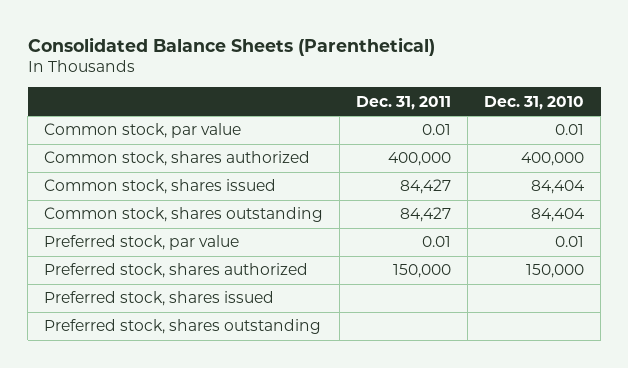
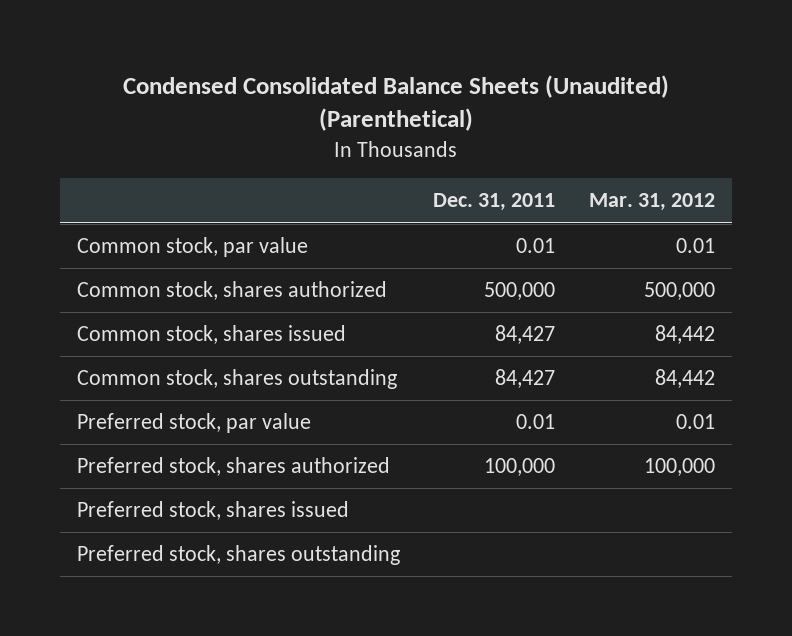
[27,36,435,56] Consolidated Balance Sheets (Parenthetical) -> [122,74,669,132] Condensed Consolidated Balance Sheets (Unaudited) (Parenthetical)
[484,95,585,110] Dec. 31, 2010 -> none
none -> [588,193,715,212] Mar. 31, 2012
[388,152,452,167] 400,000 -> [484,282,556,301] 500,000
[393,264,452,279] 150,000 -> [484,458,556,477] 100,000

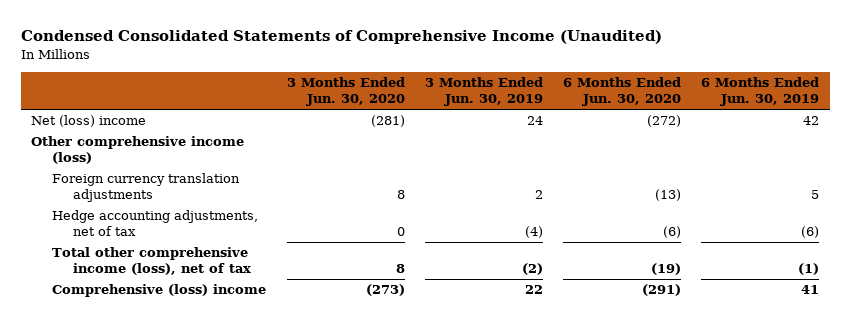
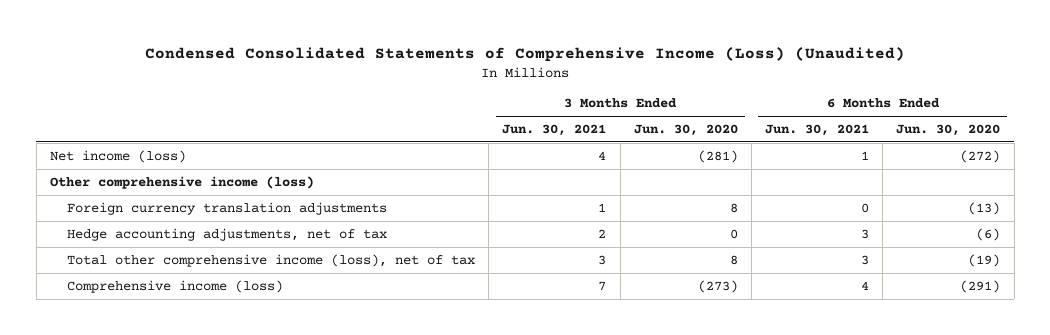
[21,30,663,45] Condensed Consolidated Statements of Comprehensive Income (Unaudited) -> [145,46,906,62] Condensed Consolidated Statements of Comprehensive Income (Loss) (Unaudited)
[424,77,543,107] 3 Months Ended Jun. 30, 2019 -> none
[701,77,820,107] 6 Months Ended Jun. 30, 2019 -> none
none -> [502,124,607,137] Jun. 30, 2021
none -> [765,124,870,137] Jun. 30, 2021
[31,115,147,128] Net (loss) income -> [49,149,186,163] Net income (loss)
[52,284,267,298] Comprehensive (loss) income -> [67,279,284,293] Comprehensive income (loss)

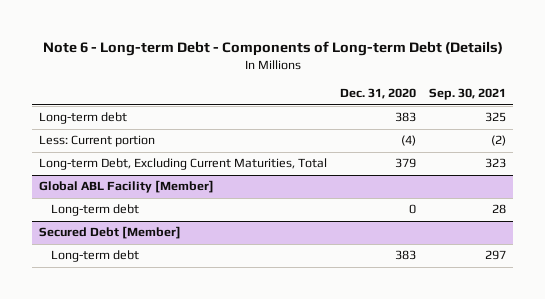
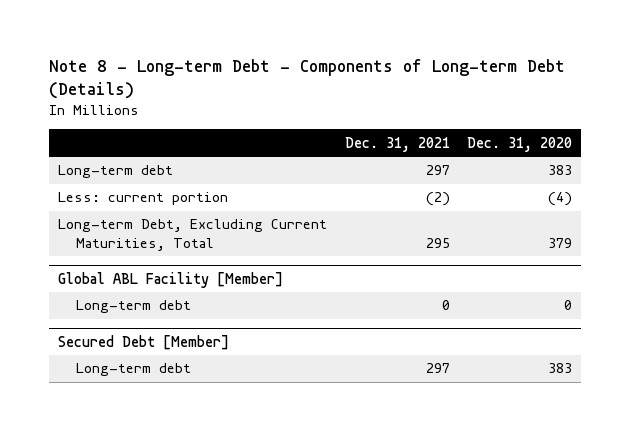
[42,41,503,57] Note 6 - Long-term Debt - Components of Long-term Debt (Details) -> [49,59,566,99] Note 8 - Long-term Debt - Components of Long-term Debt (Details)
[429,88,507,101] Sep. 30, 2021 -> none
none -> [344,136,450,152] Dec. 31, 2021
[39,135,156,148] Less: Current portion -> [58,192,229,206] Less: current portion

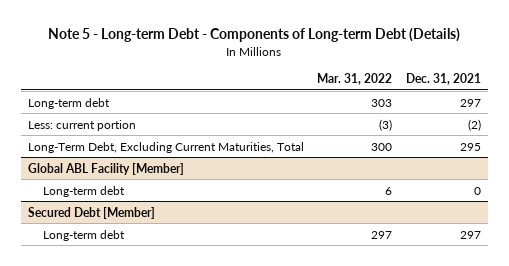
[49,59,566,99] Note 8 - Long-term Debt - Components of Long-term Debt (Details) -> [48,28,461,43] Note 5 - Long-term Debt - Components of Long-term Debt (Details)
[467,136,573,152] Dec. 31, 2020 -> none
none -> [317,73,393,86] Mar. 31, 2022
[58,219,328,251] Long-term Debt, Excluding Current Maturities, Total -> [27,141,304,153] Long-Term Debt, Excluding Current Maturities, Total

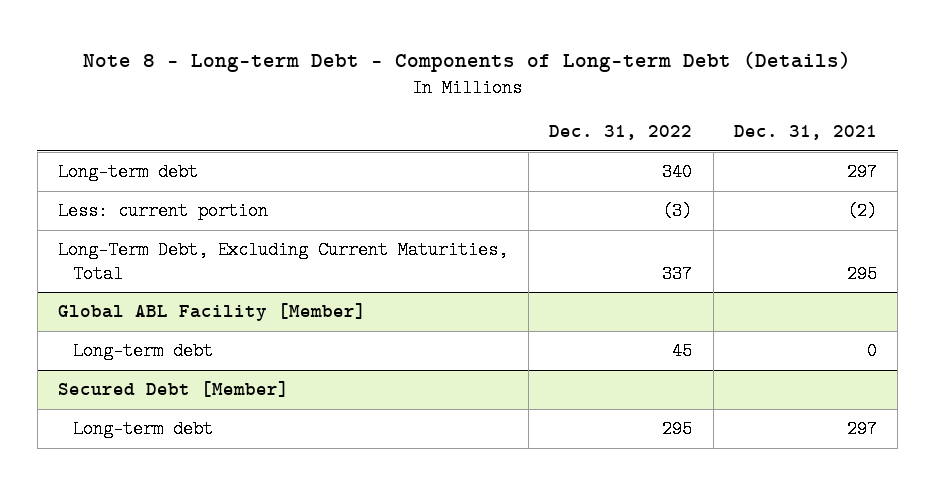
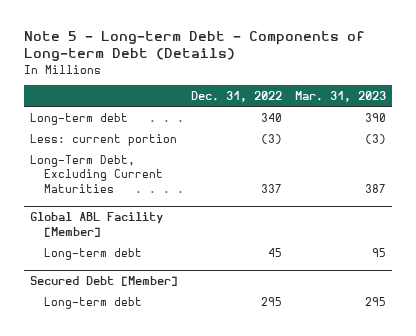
[83,50,852,72] Note 8 - Long-term Debt - Components of Long-term Debt (Details) -> [23,31,365,62] Note 5 - Long-term Debt - Components of Long-term Debt (Details)
[733,125,877,141] Dec. 31, 2021 -> none
none -> [294,90,386,102] Mar. 31, 2023
[57,241,508,283] Long-Term Debt, Excluding Current Maturities, Total -> [30,154,164,193] Long-Term Debt, Excluding Current Maturities

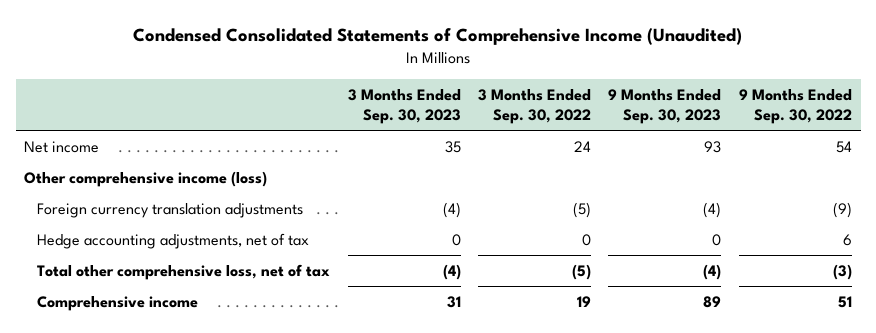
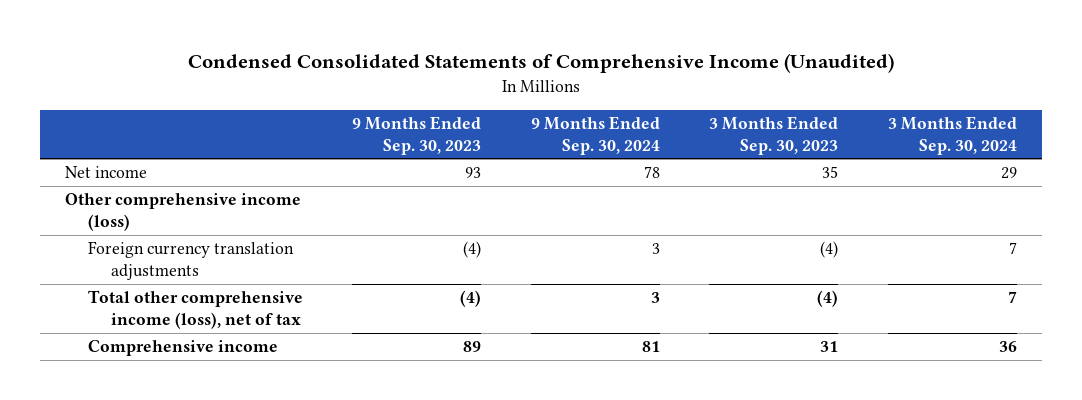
[478,88,592,124] 3 Months Ended Sep. 30, 2022 -> none
[738,88,852,124] 9 Months Ended Sep. 30, 2022 -> none
none -> [530,115,660,155] 9 Months Ended Sep. 30, 2024
none -> [887,115,1017,155] 3 Months Ended Sep. 30, 2024
[37,233,310,250] Hedge accounting adjustments, net of tax -> none
[37,264,331,281] Total other comprehensive loss, net of tax -> [87,290,303,330] Total other comprehensive income (loss), net of tax

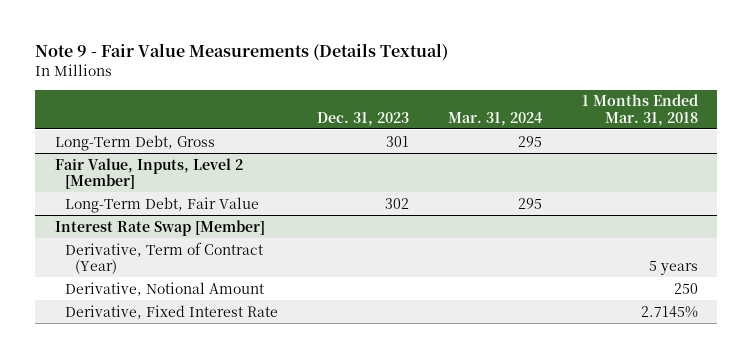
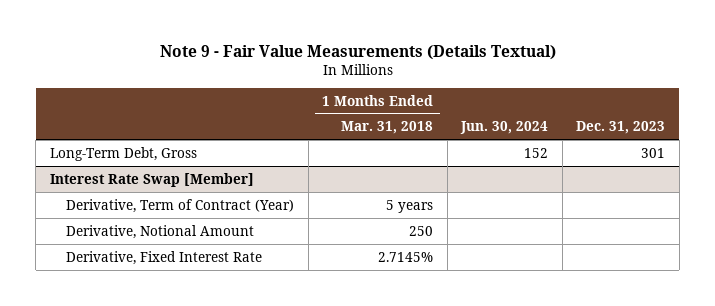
[448,111,543,126] Mar. 31, 2024 -> none
none -> [460,121,549,135] Jun. 30, 2024
[54,157,243,190] Fair Value, Inputs, Level 2 [Member] -> none
[64,196,259,213] Long-Term Debt, Fair Value -> none

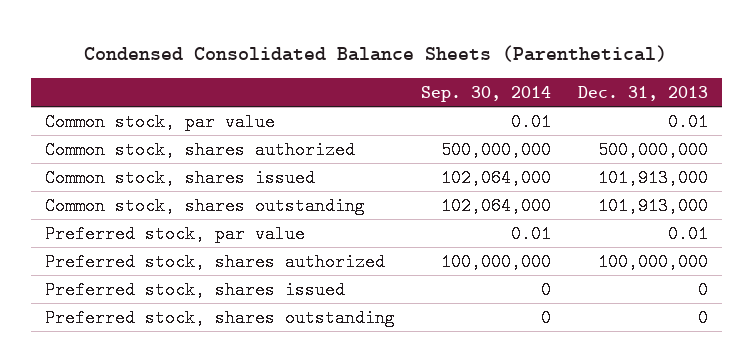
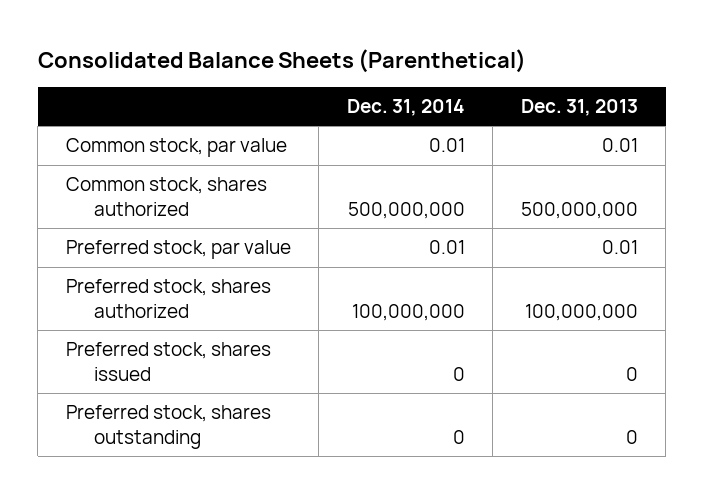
[84,44,668,62] Condensed Consolidated Balance Sheets (Parenthetical) -> [37,48,526,73] Consolidated Balance Sheets (Parenthetical)
[421,85,552,102] Sep. 30, 2014 -> none
none -> [346,99,465,117] Dec. 31, 2014
[44,168,315,187] Common stock, shares issued -> none
[44,196,365,215] Common stock, shares outstanding -> none

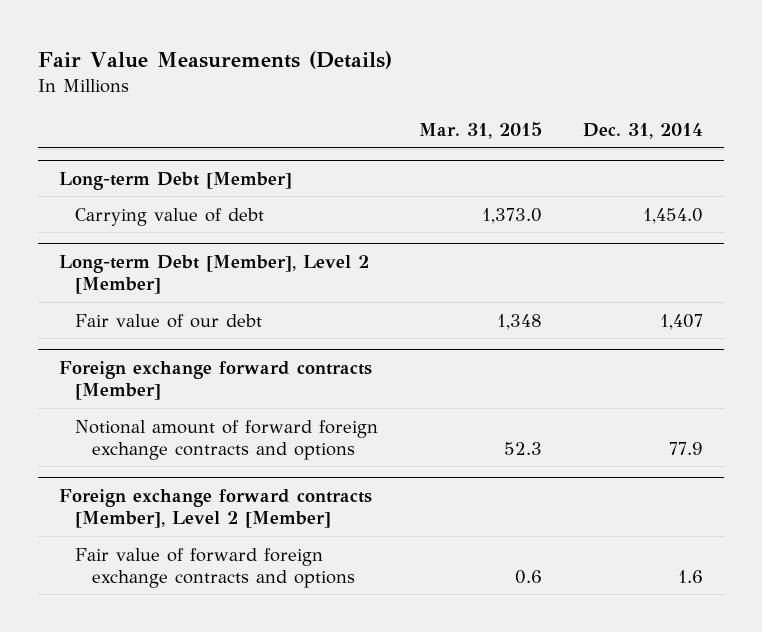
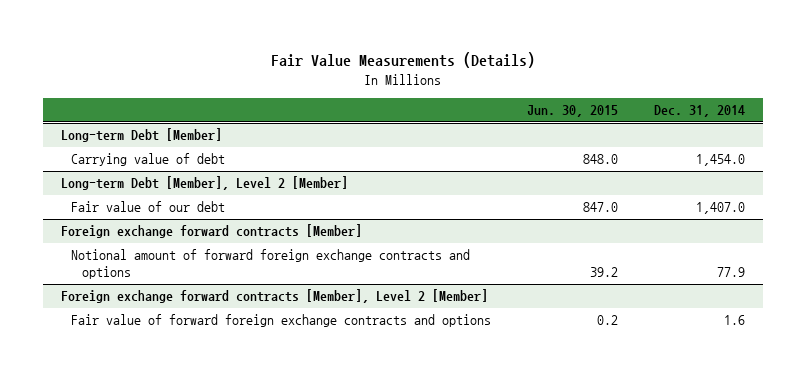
[419,121,543,139] Mar. 31, 2015 -> none
none -> [527,105,619,118] Jun. 30, 2015
[660,313,704,330] 1,407 -> [696,202,746,215] 1,407.0

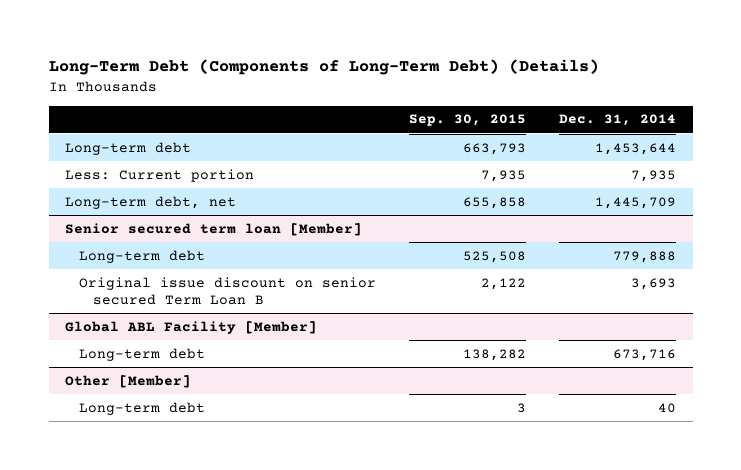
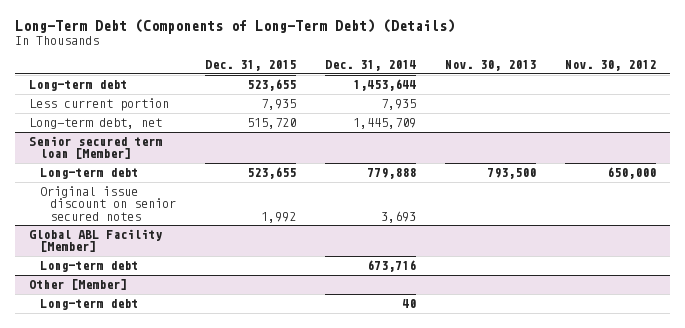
[409,114,527,127] Sep. 30, 2015 -> none
none -> [205,60,297,72] Dec. 31, 2015
none -> [445,60,537,72] Nov. 30, 2013
none -> [564,60,656,72] Nov. 30, 2012
[65,168,255,182] Less: Current portion -> [29,98,170,112] Less current portion
[79,276,377,305] Original issue discount on senior secured Term Loan B -> [39,186,177,221] Original issue discount on senior secured notes

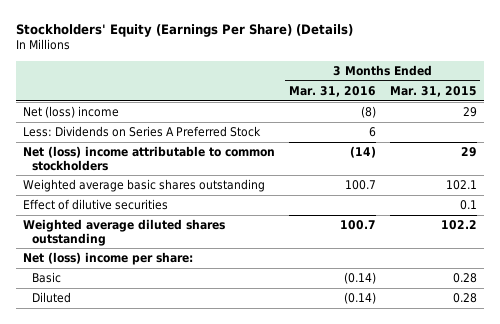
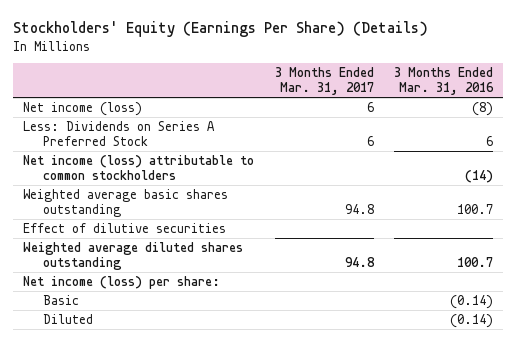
[389,85,477,97] Mar. 31, 2015 -> none
none -> [274,67,374,96] 3 Months Ended Mar. 31, 2017
[22,106,119,119] Net (loss) income -> [23,102,143,117] Net income (loss)
[22,146,275,171] Net (loss) income attributable to common stockholders -> [23,155,255,180] Net income (loss) attributable to common stockholders
[22,252,193,266] Net (loss) income per share: -> [23,276,221,290] Net income (loss) per share:

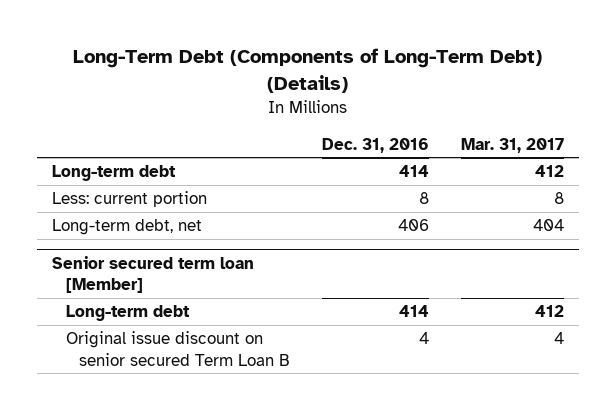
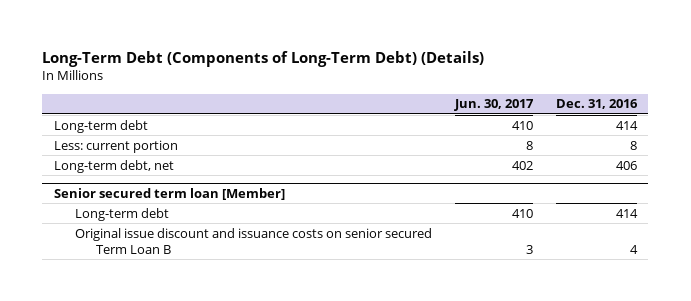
[460,137,564,153] Mar. 31, 2017 -> none
none -> [453,99,534,112] Jun. 30, 2017
[65,331,291,366] Original issue discount on senior secured Term Loan B -> [74,227,432,254] Original issue discount and issuance costs on senior secured Term Loan B

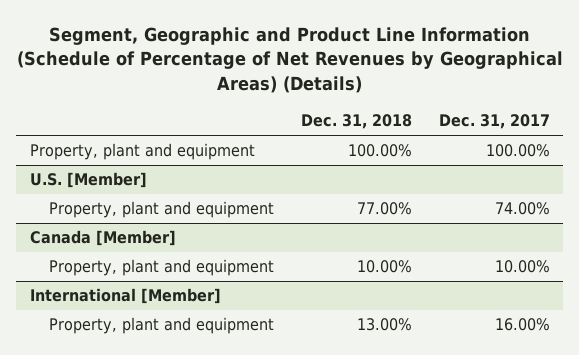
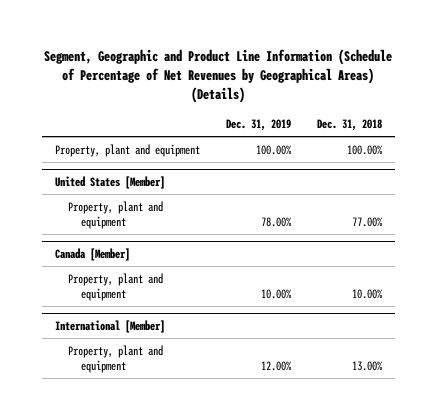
[438,114,550,130] Dec. 31, 2017 -> none
none -> [225,118,291,131] Dec. 31, 2019
[29,172,147,189] U.S. [Member] -> [54,176,165,190] United States [Member]

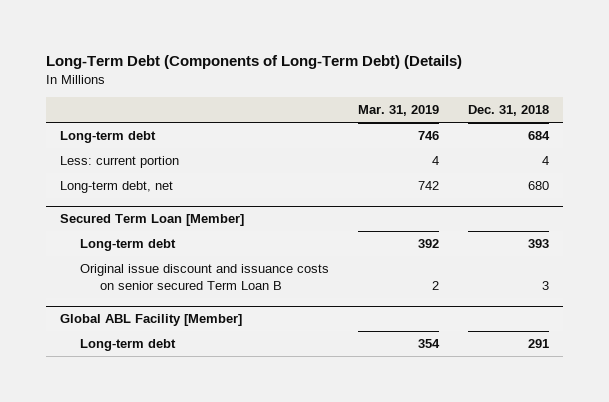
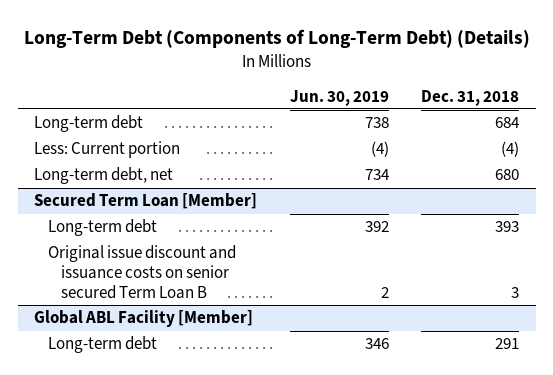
[357,105,439,117] Mar. 31, 2019 -> none
none -> [289,89,389,106] Jun. 30, 2019
[60,155,180,168] Less: current portion -> [34,141,181,159] Less: Current portion
[541,155,549,165] 4 -> [501,141,520,158] (4)

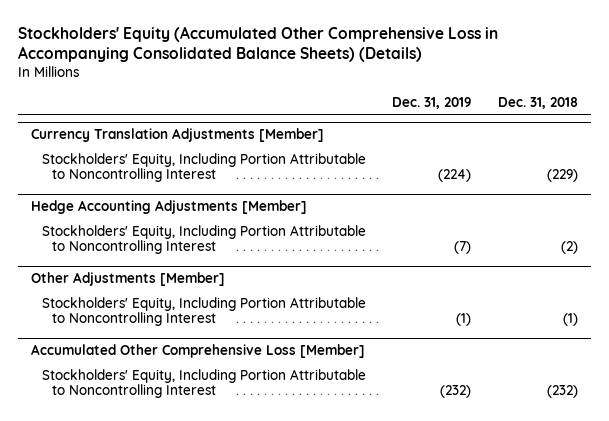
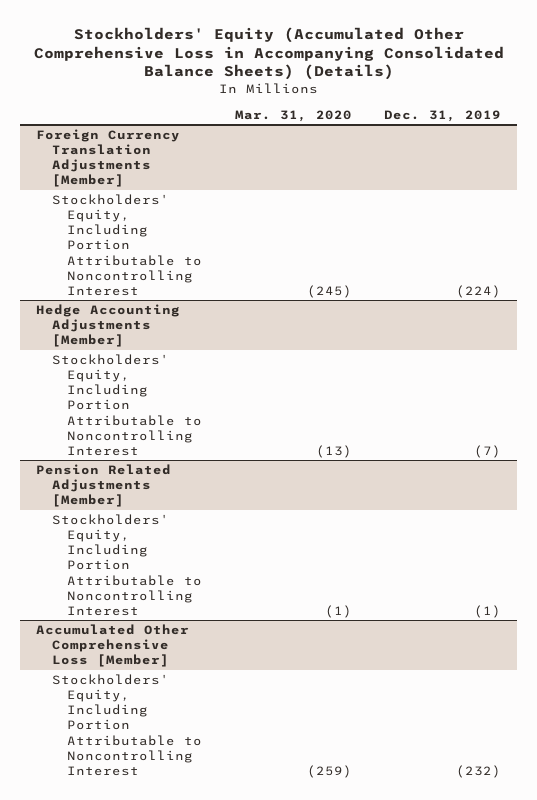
[497,97,578,110] Dec. 31, 2018 -> none
none -> [234,109,352,122] Mar. 31, 2020
[31,128,325,143] Currency Translation Adjustments [Member] -> [35,128,180,188] Foreign Currency Translation Adjustments [Member]
[31,272,226,287] Other Adjustments [Member] -> none
none -> [35,463,171,508] Pension Related Adjustments [Member]

